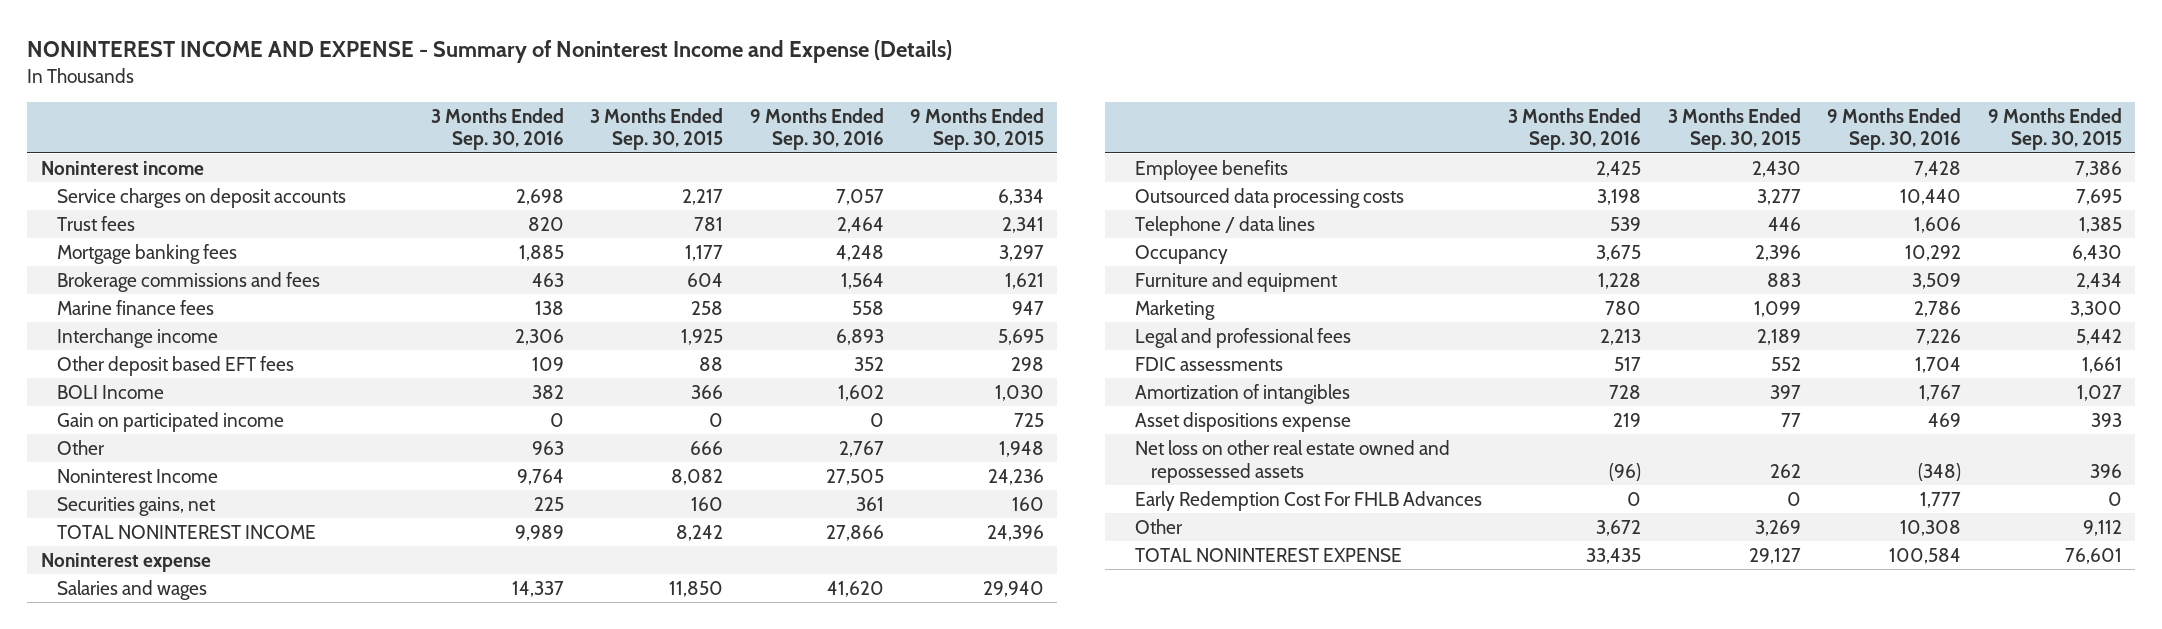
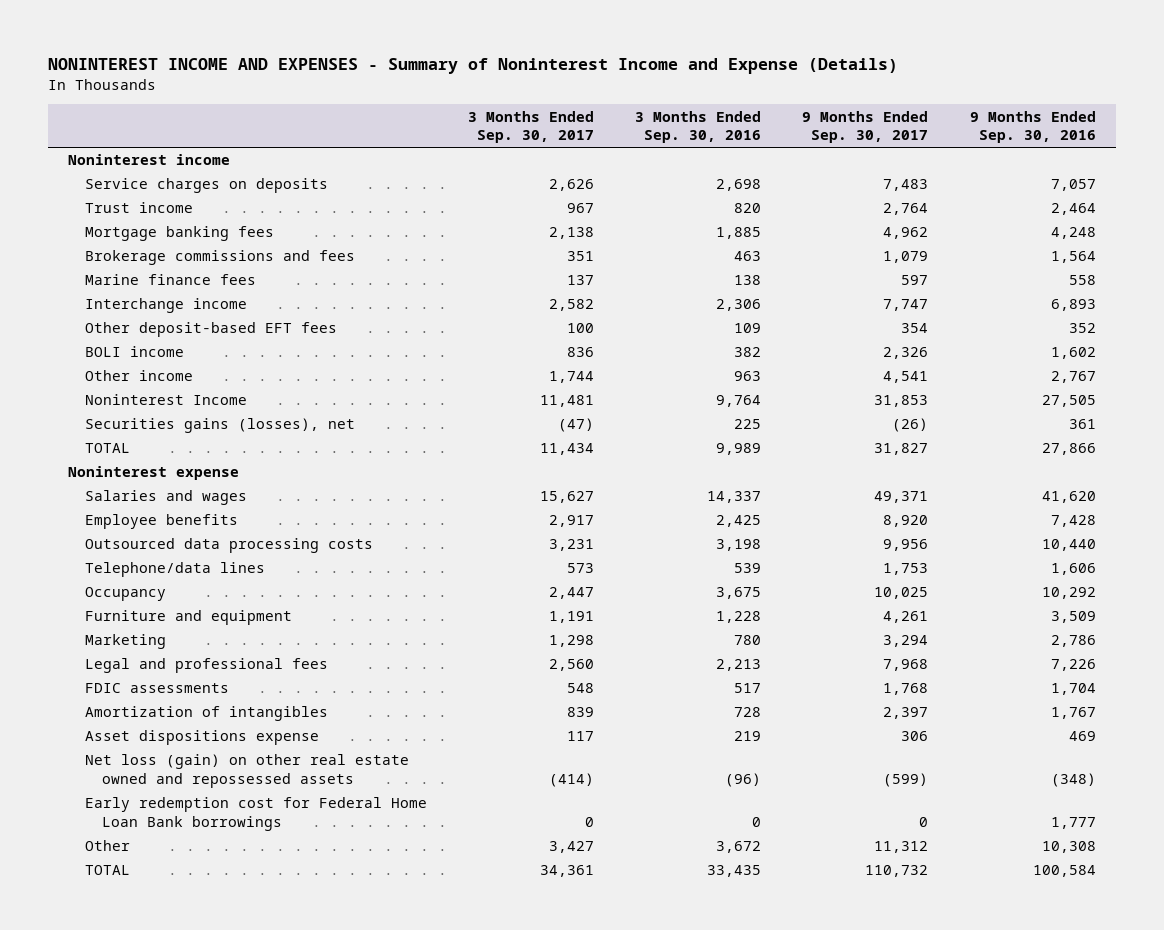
[27,40,953,64] NONINTEREST INCOME AND EXPENSE - Summary of Noninterest Income and Expense (Details) -> [47,58,898,75] NONINTEREST INCOME AND EXPENSES - Summary of Noninterest Income and Expense (Details)
[590,107,724,151] 3 Months Ended Sep. 30, 2015 -> none
[909,107,1044,151] 9 Months Ended Sep. 30, 2015 -> none
none -> [468,110,595,144] 3 Months Ended Sep. 30, 2017
none -> [802,110,929,144] 9 Months Ended Sep. 30, 2017
[57,187,347,208] Service charges on deposit accounts -> [84,178,328,194] Service charges on deposits
[57,215,136,231] Trust fees -> [84,202,193,214] Trust income
[57,411,285,432] Gain on participated income -> none
[57,355,295,376] Other deposit based EFT fees -> [84,322,337,338] Other deposit-based EFT fees
[57,384,165,399] BOLI Income -> [84,346,184,358] BOLI income
[57,439,106,455] Other -> [84,370,193,382] Other income
[57,496,217,516] Securities gains, net -> [84,418,355,434] Securities gains (losses), net
[57,524,317,539] TOTAL NONINTEREST INCOME -> [84,443,130,454] TOTAL
[1134,215,1315,236] Telephone / data lines -> [84,562,265,578] Telephone/data lines
[1134,439,1450,483] Net loss on other real estate owned and repossessed assets -> [84,754,409,789] Net loss (gain) on other real estate owned and repossessed assets
[1134,490,1482,511] Early Redemption Cost For FHLB Advances -> [84,797,427,832] Early redemption cost for Federal Home Loan Bank borrowings
[1134,547,1402,562] TOTAL NONINTEREST EXPENSE -> [84,865,130,876] TOTAL

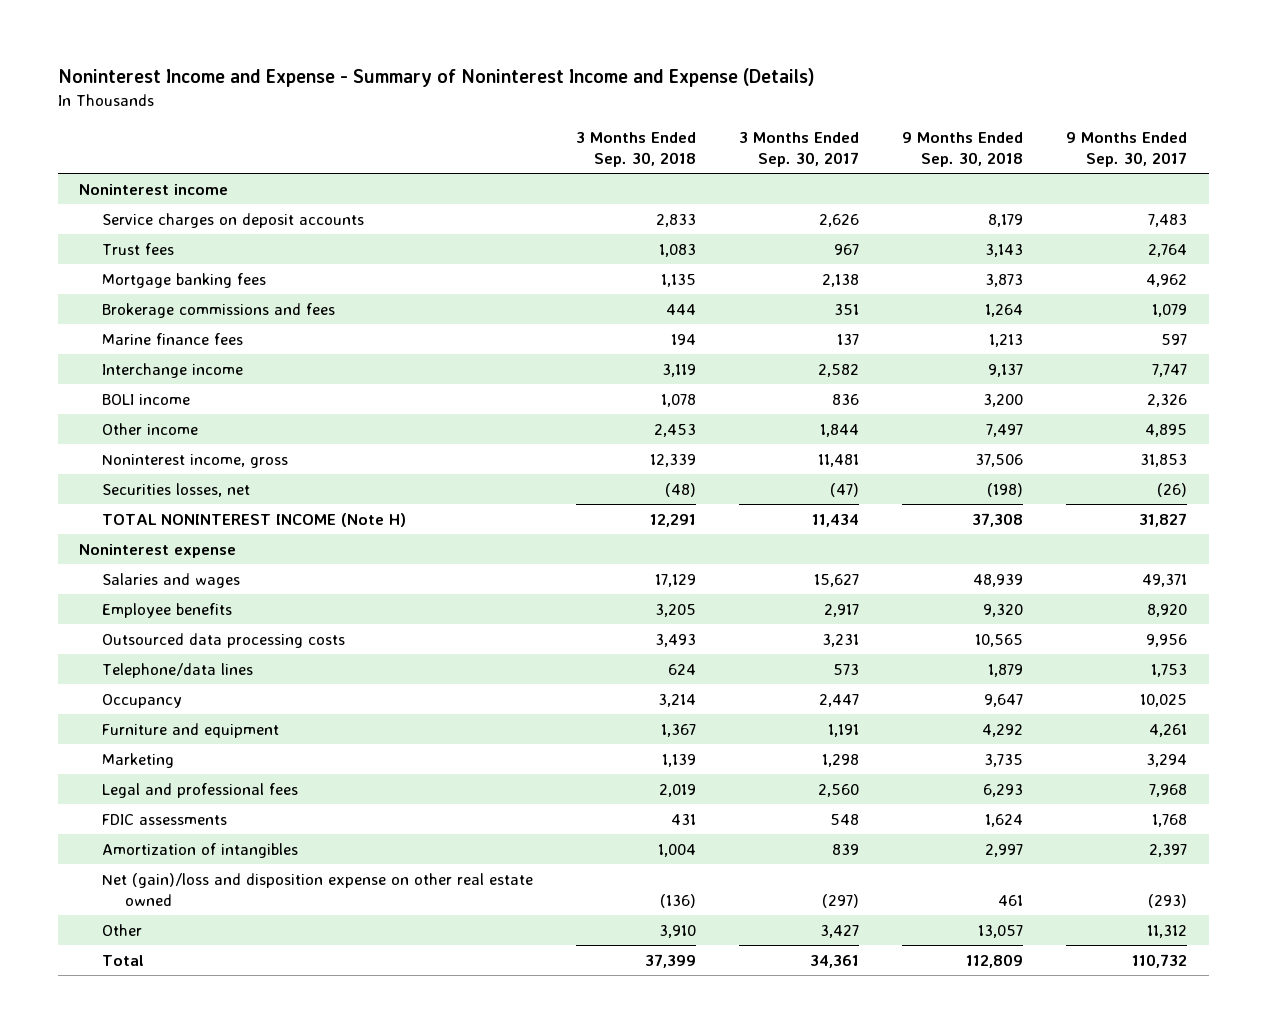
[47,58,898,75] NONINTEREST INCOME AND EXPENSES - Summary of Noninterest Income and Expense (Details) -> [57,68,815,88] Noninterest Income and Expense - Summary of Noninterest Income and Expense (Details)
[635,110,762,144] 3 Months Ended Sep. 30, 2016 -> none
[969,110,1096,144] 9 Months Ended Sep. 30, 2016 -> none
none -> [576,131,697,168] 3 Months Ended Sep. 30, 2018
none -> [902,131,1024,168] 9 Months Ended Sep. 30, 2018
[84,178,328,194] Service charges on deposits -> [102,212,365,228] Service charges on deposit accounts
[84,202,193,214] Trust income -> [102,242,175,255] Trust fees
[84,322,337,338] Other deposit-based EFT fees -> none
[549,371,595,384] 1,744 -> [820,423,860,437] 1,844
[883,371,929,384] 4,541 -> [1145,423,1188,437] 4,895
[84,394,247,406] Noninterest Income -> [102,453,289,468] Noninterest income, gross
[84,418,355,434] Securities gains (losses), net -> [102,482,251,497] Securities losses, net
[84,443,130,454] TOTAL -> [102,512,407,527] TOTAL NONINTEREST INCOME (Note H)
[84,730,319,746] Asset dispositions expense -> none
[84,797,427,832] Early redemption cost for Federal Home Loan Bank borrowings -> none
[84,754,409,789] Net loss (gain) on other real estate owned and repossessed assets -> [102,872,534,906] Net (gain)/loss and disposition expense on other real estate owned
[549,773,595,788] (414) -> [822,893,860,908] (297)
[883,773,929,788] (599) -> [1148,893,1188,908] (293)
[84,865,130,876] TOTAL -> [102,954,145,966] Total

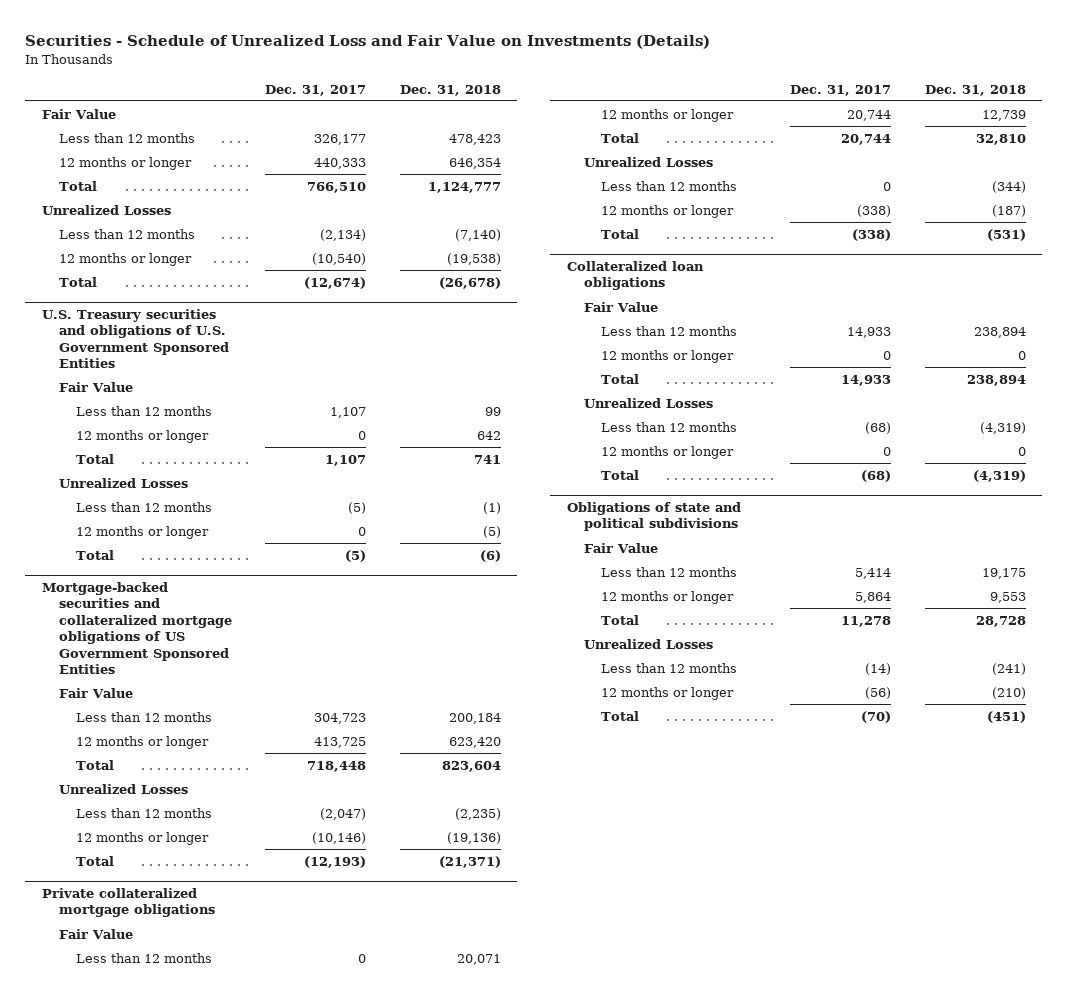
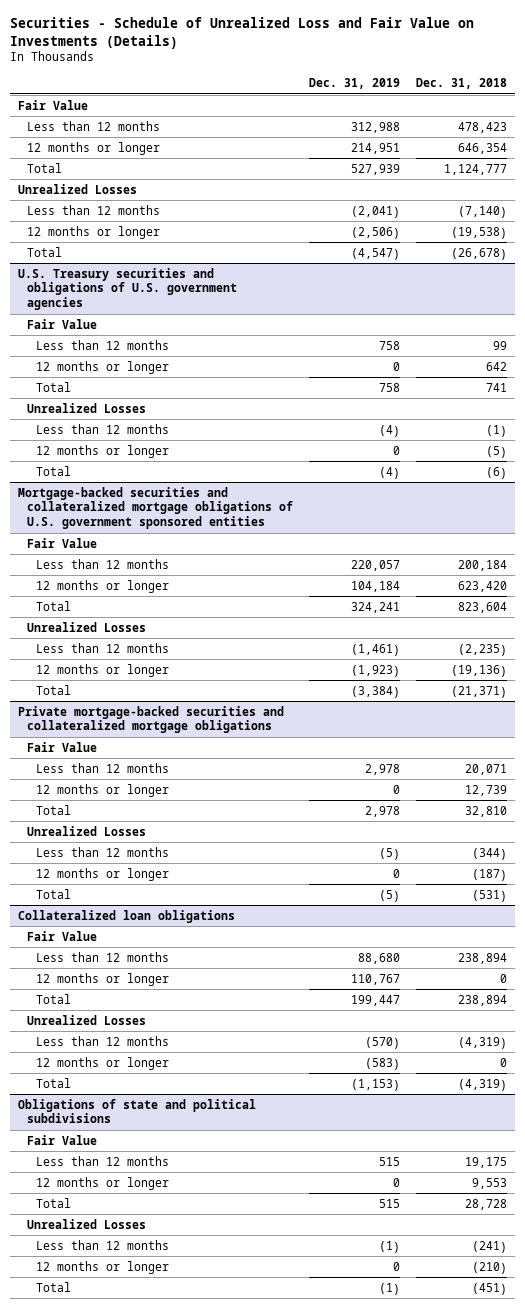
[265,84,367,96] Dec. 31, 2017 -> none
none -> [308,78,400,90] Dec. 31, 2019
[42,308,230,369] U.S. Treasury securities and obligations of U.S. Government Sponsored Entities -> [18,267,238,310] U.S. Treasury securities and obligations of U.S. government agencies
[42,581,233,675] Mortgage-backed securities and collateralized mortgage obligations of US Government Sponsored Entities -> [18,486,294,529] Mortgage-backed securities and collateralized mortgage obligations of U.S. government sponsored entities
[42,887,216,918] Private collateralized mortgage obligations -> [18,705,285,734] Private mortgage-backed securities and collateralized mortgage obligations

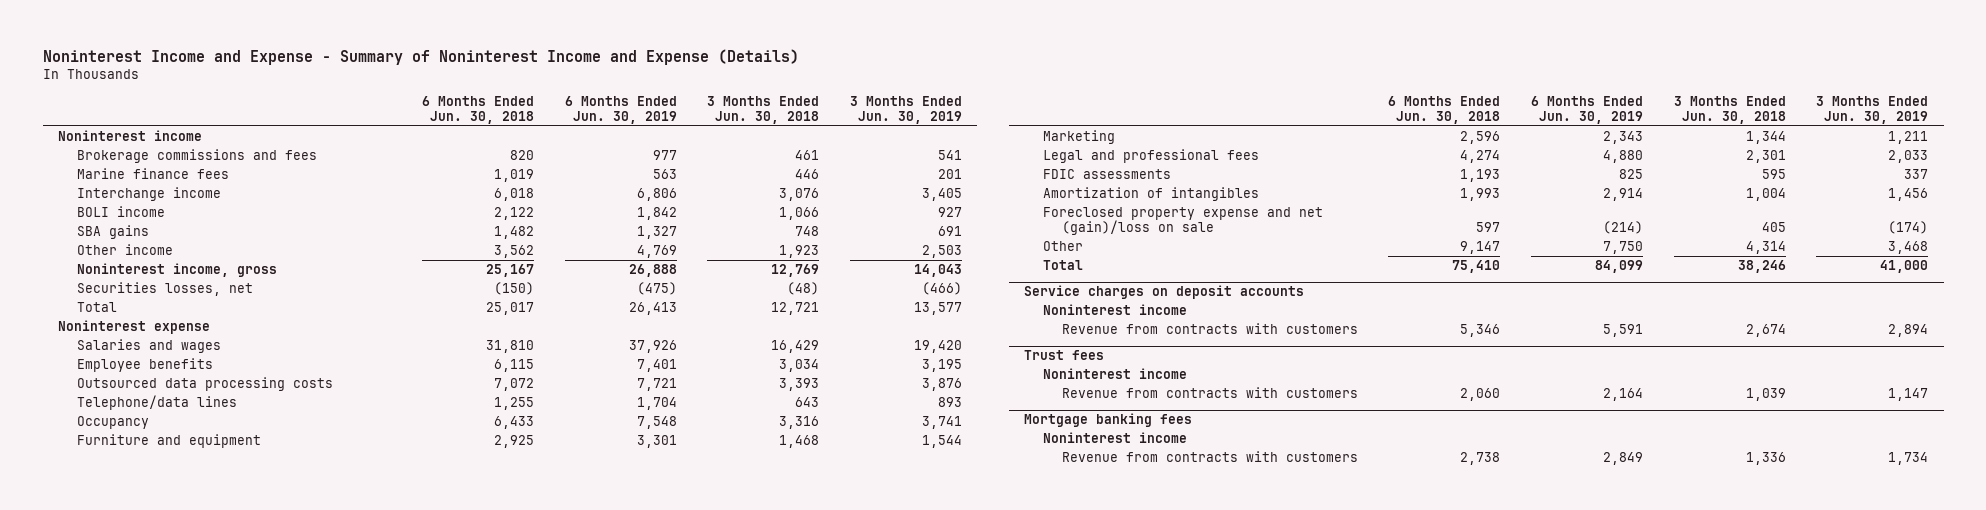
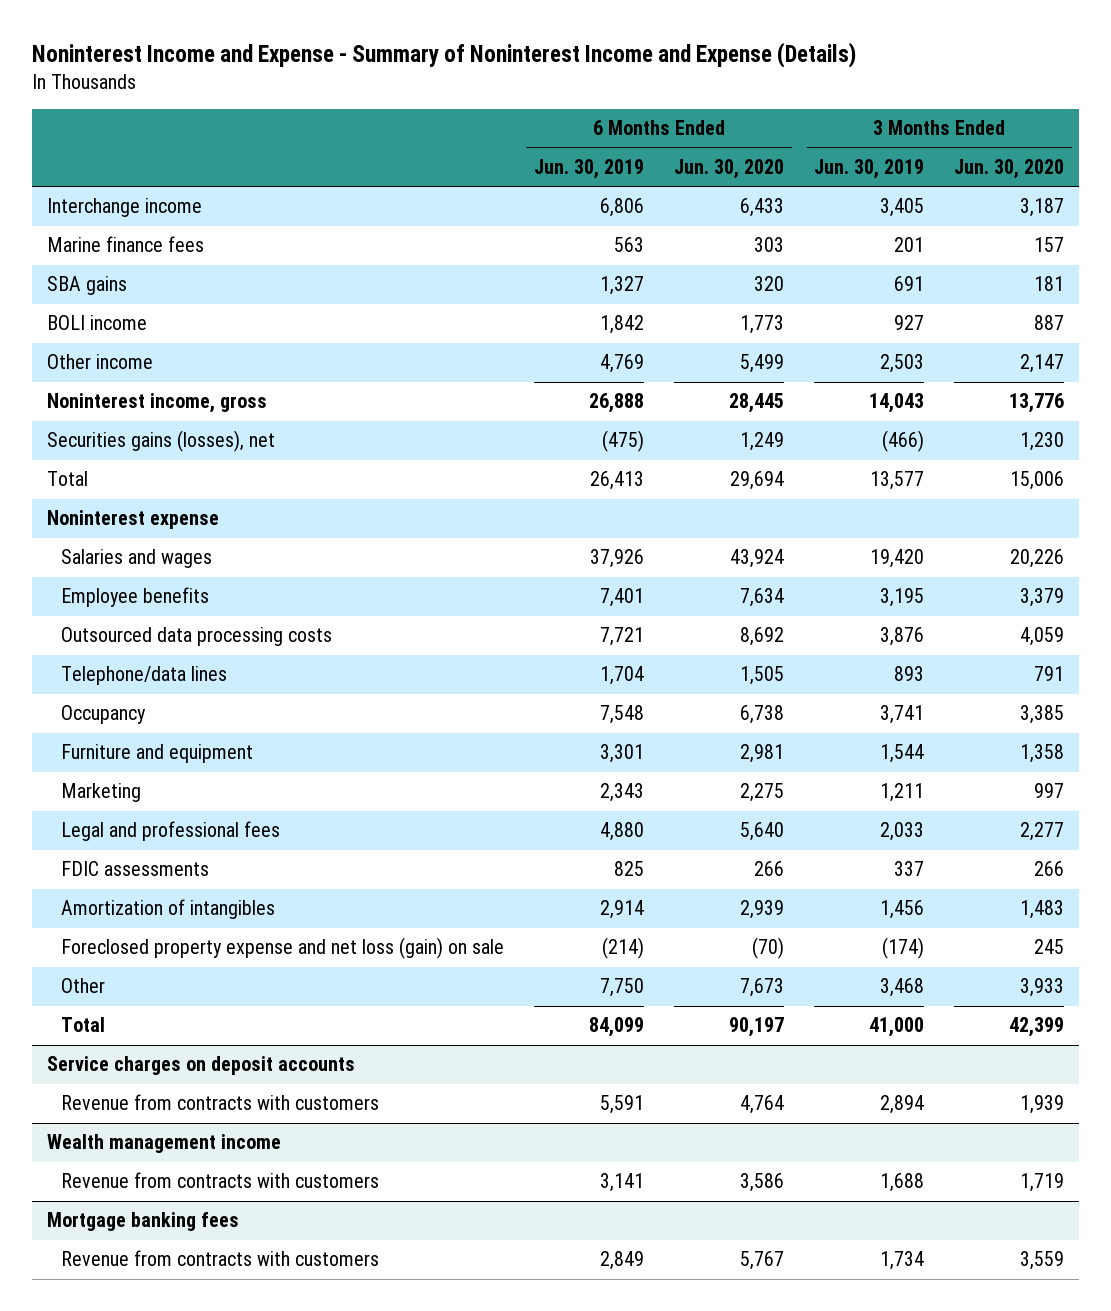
[422,95,535,125] 6 Months Ended Jun. 30, 2018 -> none
[707,95,820,125] 3 Months Ended Jun. 30, 2018 -> none
none -> [674,159,785,180] Jun. 30, 2020
none -> [954,159,1065,180] Jun. 30, 2020
[58,129,203,141] Noninterest income -> none
[76,148,317,163] Brokerage commissions and fees -> none
[76,167,229,179] Marine finance fees -> [46,236,204,253] Marine finance fees
[76,205,165,217] BOLI income -> [46,315,147,331] BOLI income
[76,281,253,296] Securities losses, net -> [46,430,275,453] Securities gains (losses), net
[1043,206,1324,235] Foreclosed property expense and net (gain)/loss on sale -> [60,937,504,960] Foreclosed property expense and net loss (gain) on sale
[1043,303,1188,315] Noninterest income -> none
[1024,350,1105,361] Trust fees -> none
[1043,367,1188,379] Noninterest income -> none
none -> [46,1134,281,1154] Wealth management income
[1603,387,1644,401] 2,164 -> [599,1173,644,1193] 3,141
[1888,387,1929,401] 1,147 -> [880,1173,925,1193] 1,688
[1043,431,1188,443] Noninterest income -> none

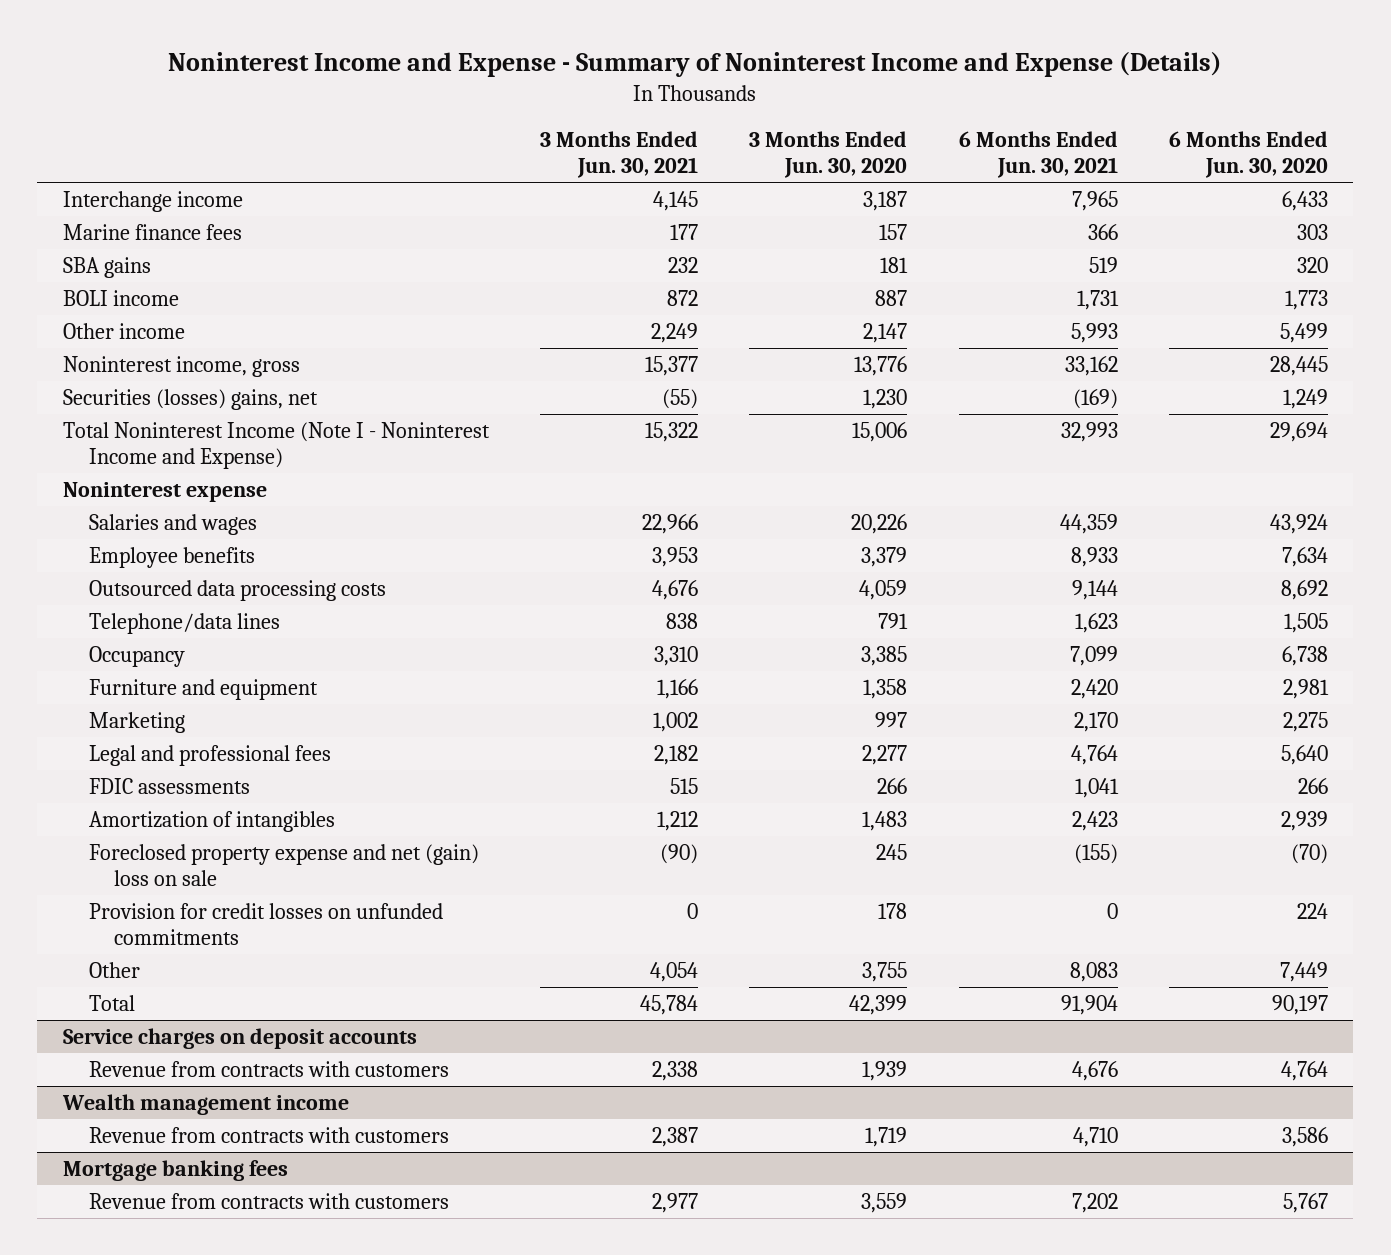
[533,159,644,180] Jun. 30, 2019 -> none
[814,159,925,180] Jun. 30, 2019 -> none
none -> [540,131,699,179] 3 Months Ended Jun. 30, 2021
none -> [958,131,1118,179] 6 Months Ended Jun. 30, 2021
[46,430,275,453] Securities gains (losses), net -> [62,388,318,410] Securities (losses) gains, net
[46,471,88,487] Total -> [62,421,490,470] Total Noninterest Income (Note I - Noninterest Income and Expense)
[60,937,504,960] Foreclosed property expense and net loss (gain) on sale -> [88,843,479,887] Foreclosed property expense and net (gain) loss on sale
none -> [88,902,443,946] Provision for credit losses on unfunded commitments
[740,978,785,998] 7,673 -> [1279,961,1328,982] 7,449
[1020,978,1065,998] 3,933 -> [862,961,908,982] 3,755

